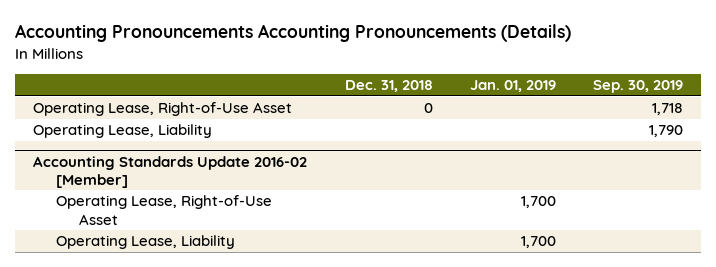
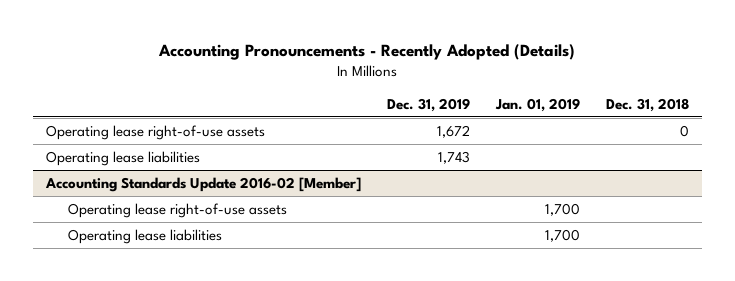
[14,24,571,43] Accounting Pronouncements Accounting Pronouncements (Details) -> [158,43,576,60] Accounting Pronouncements - Recently Adopted (Details)
[592,80,683,94] Sep. 30, 2019 -> none
none -> [386,97,470,112] Dec. 31, 2019
[33,102,293,117] Operating Lease, Right-of-Use Asset -> [45,124,265,140] Operating lease right-of-use assets
[33,124,213,139] Operating Lease, Liability -> [45,150,200,166] Operating lease liabilities
[56,195,273,225] Operating Lease, Right-of-Use Asset -> [67,202,287,218] Operating lease right-of-use assets
[56,235,236,250] Operating Lease, Liability -> [67,228,222,244] Operating lease liabilities

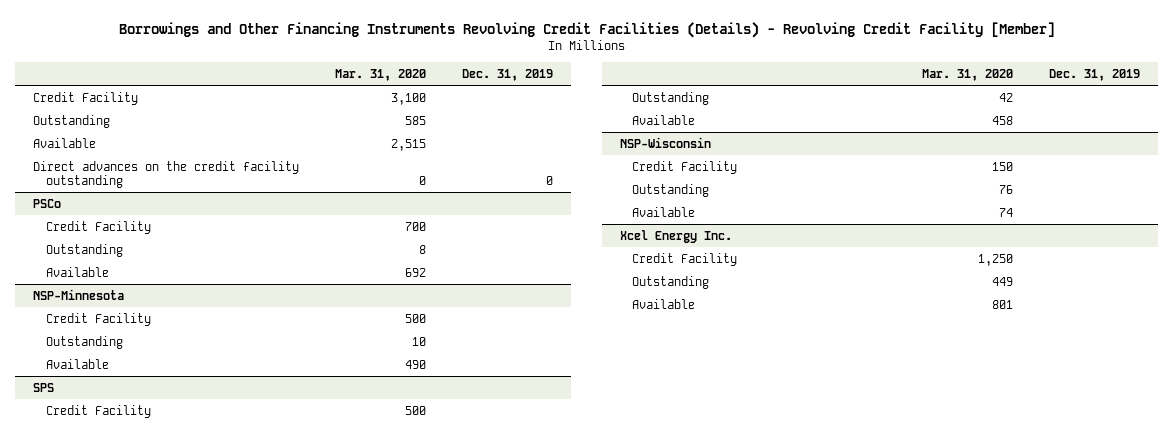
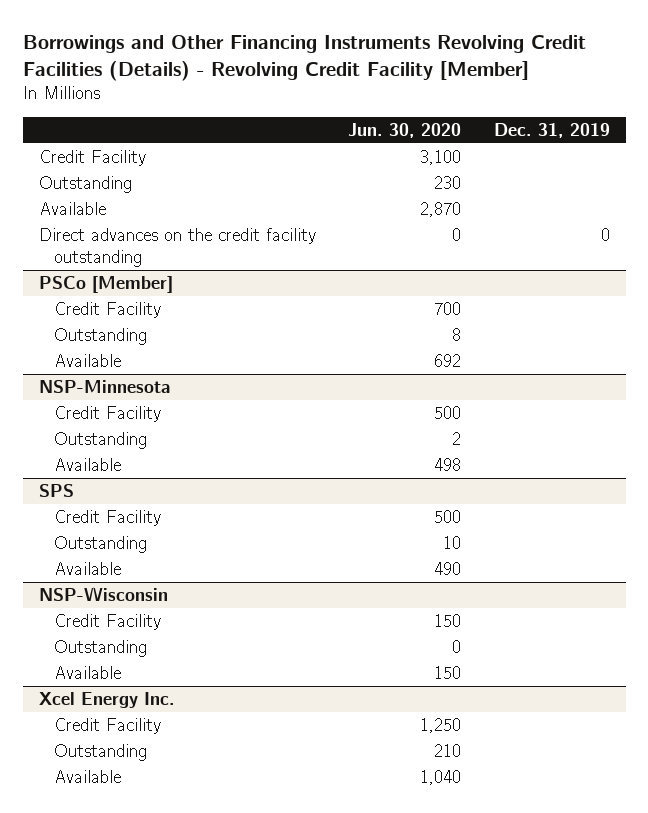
[335,68,427,81] Mar. 31, 2020 -> none
none -> [348,122,462,138] Jun. 30, 2020
[33,198,62,208] PSCo -> [38,275,173,293] PSCo [Member]

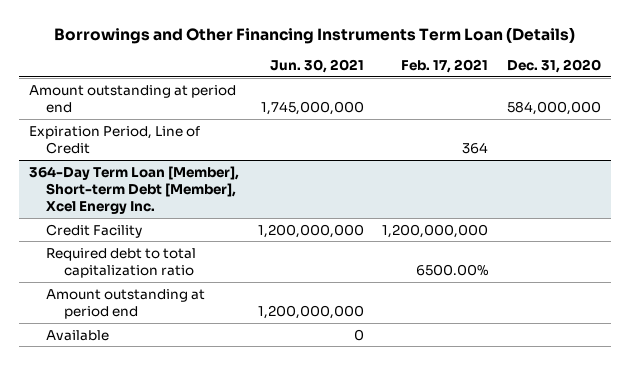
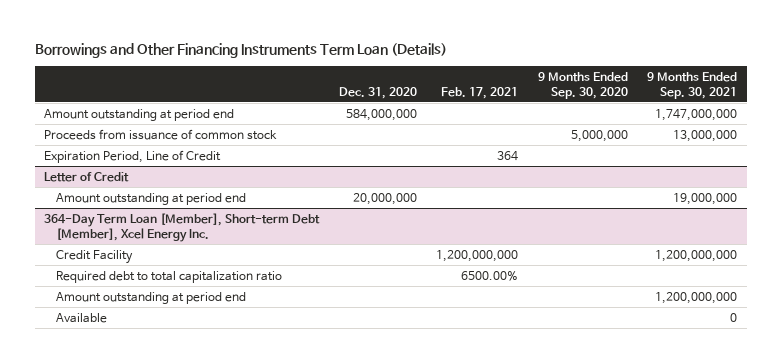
[269,59,364,74] Jun. 30, 2021 -> none
none -> [537,71,628,99] 9 Months Ended Sep. 30, 2020
none -> [647,71,738,99] 9 Months Ended Sep. 30, 2021
none -> [44,128,278,140] Proceeds from issuance of common stock
none -> [44,171,130,182] Letter of Credit
none -> [56,192,247,205] Amount outstanding at period end

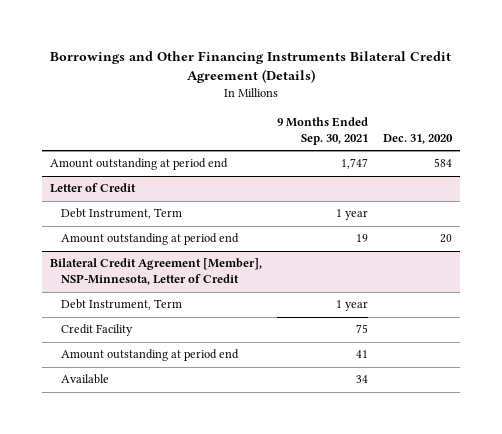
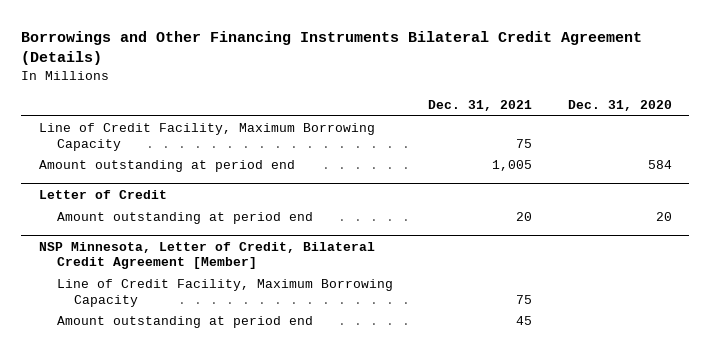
[276,116,368,145] 9 Months Ended Sep. 30, 2021 -> none
none -> [428,100,533,112] Dec. 31, 2021
none -> [39,123,376,151] Line of Credit Facility, Maximum Borrowing Capacity
[61,208,183,220] Debt Instrument, Term -> none
[61,299,183,311] Debt Instrument, Term -> none
[49,258,262,286] Bilateral Credit Agreement [Member], NSP-Minnesota, Letter of Credit -> [39,242,376,270] NSP Minnesota, Letter of Credit, Bilateral Credit Agreement [Member]
[61,324,134,337] Credit Facility -> [56,279,393,307] Line of Credit Facility, Maximum Borrowing Capacity
[61,374,110,385] Available -> none

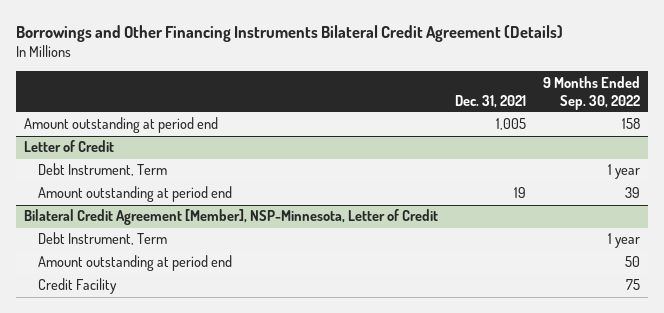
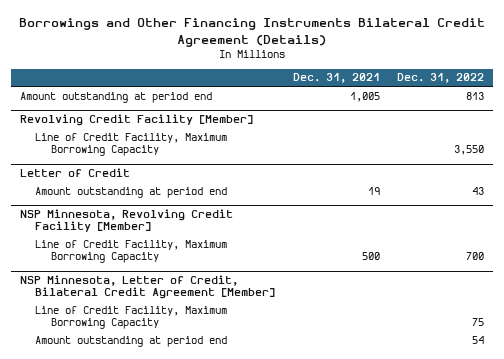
[542,75,640,110] 9 Months Ended Sep. 30, 2022 -> none
none -> [396,73,484,84] Dec. 31, 2022
none -> [19,113,253,126] Revolving Credit Facility [Member]
none -> [35,132,228,157] Line of Credit Facility, Maximum Borrowing Capacity
[38,163,168,177] Debt Instrument, Term -> none
[38,232,168,246] Debt Instrument, Term -> none
none -> [19,208,233,233] NSP Minnesota, Revolving Credit Facility [Member]
none -> [35,239,228,264] Line of Credit Facility, Maximum Borrowing Capacity
[24,209,439,226] Bilateral Credit Agreement [Member], NSP-Minnesota, Letter of Credit -> [19,274,276,300] NSP Minnesota, Letter of Credit, Bilateral Credit Agreement [Member]
none -> [35,305,228,330] Line of Credit Facility, Maximum Borrowing Capacity
[38,278,118,295] Credit Facility -> none

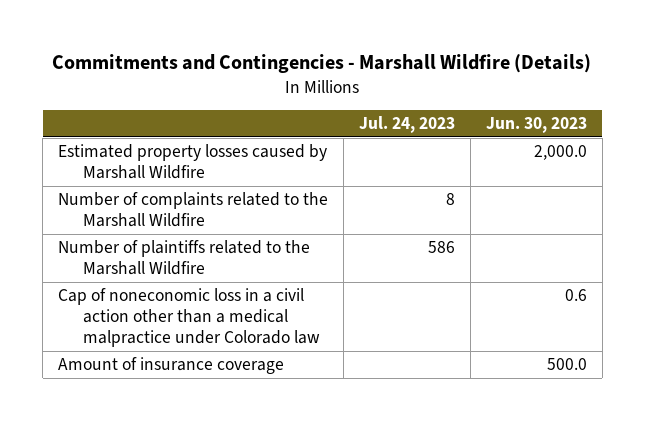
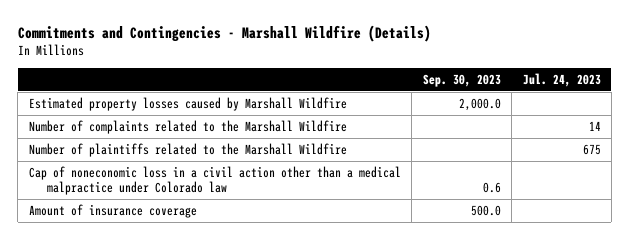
[485,117,587,134] Jun. 30, 2023 -> none
none -> [422,73,501,87] Sep. 30, 2023
[445,193,455,206] 8 -> [588,120,601,131] 14
[427,241,455,254] 586 -> [582,143,601,155] 675

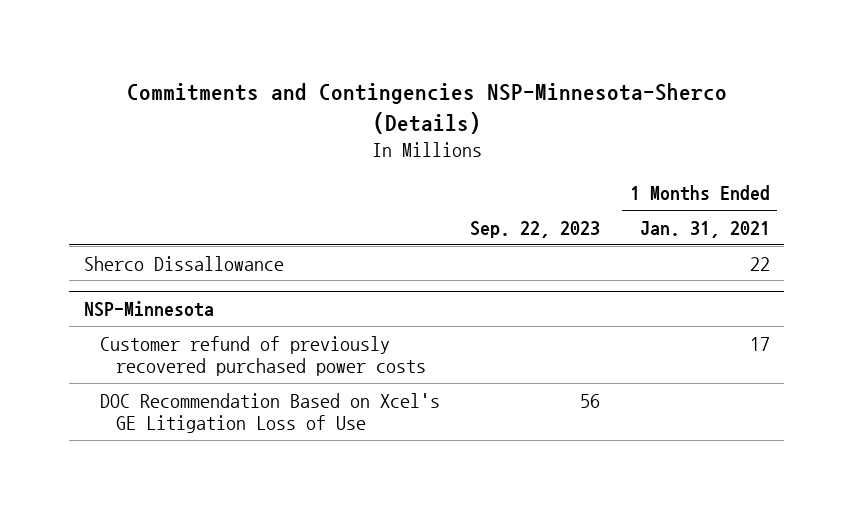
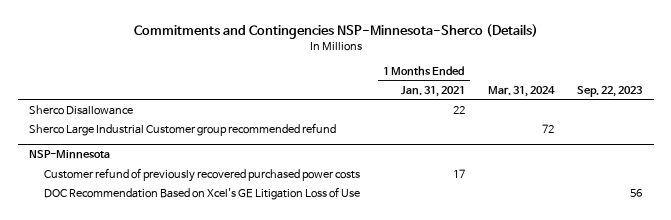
none -> [487,85,555,97] Mar. 31, 2024
[83,255,284,271] Sherco Dissallowance -> [29,104,134,115] Sherco Disallowance
none -> [29,122,337,136] Sherco Large Industrial Customer group recommended refund

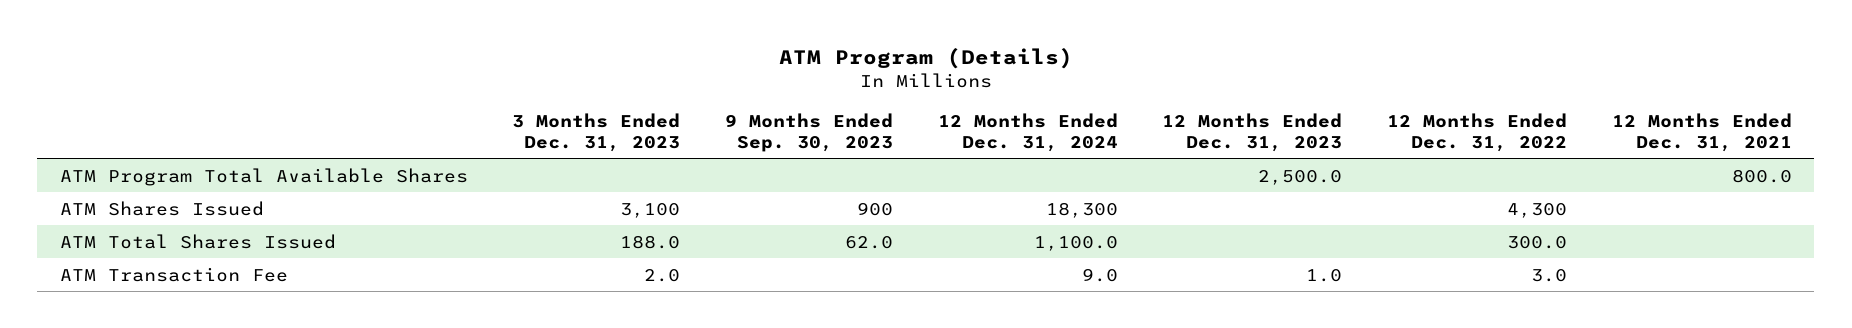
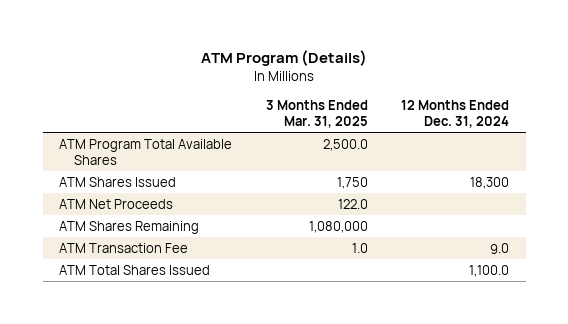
[512,112,681,152] 3 Months Ended Dec. 31, 2023 -> none
[725,112,894,152] 9 Months Ended Sep. 30, 2023 -> none
[1162,112,1343,152] 12 Months Ended Dec. 31, 2023 -> none
[1387,112,1568,152] 12 Months Ended Dec. 31, 2022 -> none
[1611,112,1792,152] 12 Months Ended Dec. 31, 2021 -> none
none -> [265,99,368,129] 3 Months Ended Mar. 31, 2025
none -> [59,198,174,209] ATM Net Proceeds
none -> [59,220,200,234] ATM Shares Remaining
[59,233,336,249] ATM Total Shares Issued -> [59,264,211,275] ATM Total Shares Issued

